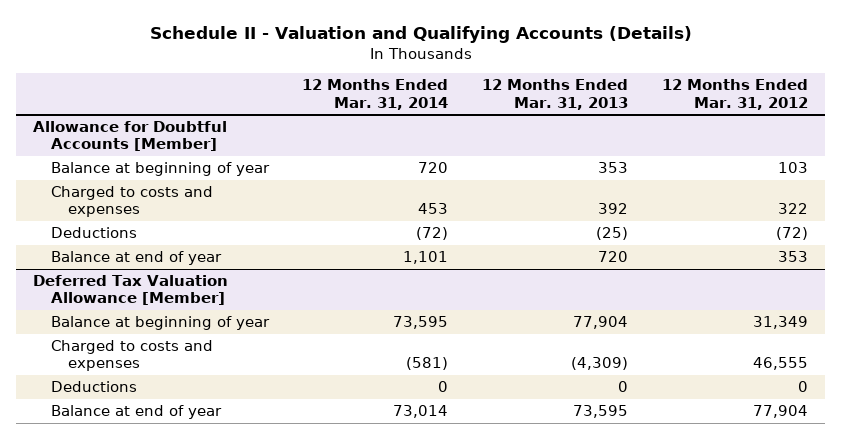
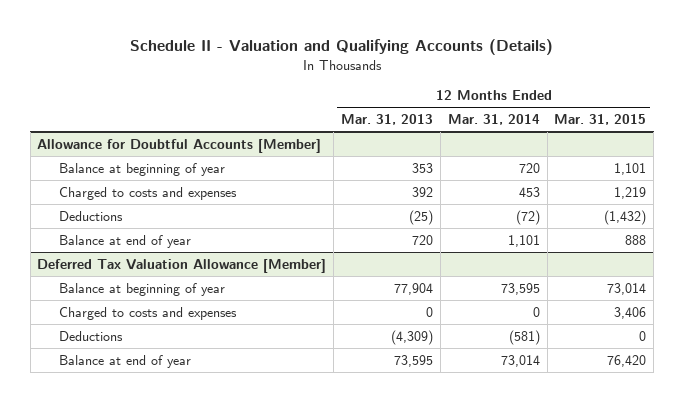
[662,79,809,110] 12 Months Ended Mar. 31, 2012 -> none
none -> [554,114,647,126] Mar. 31, 2015
[406,357,449,371] (581) -> [532,306,540,317] 0
[571,357,629,371] (4,309) -> [426,306,434,317] 0
[438,381,449,393] 0 -> [508,329,540,345] (581)
[618,381,629,393] 0 -> [391,329,434,345] (4,309)

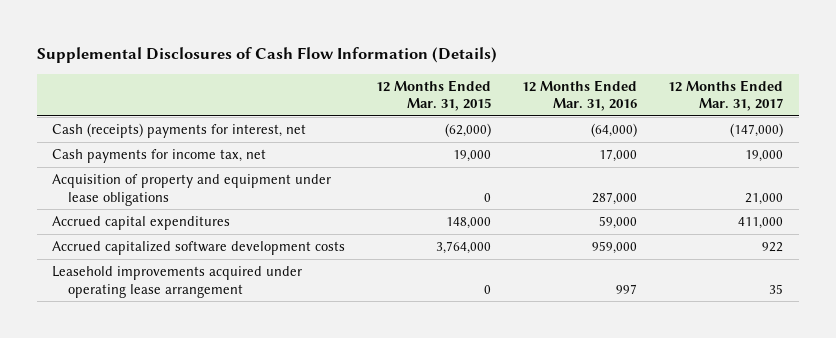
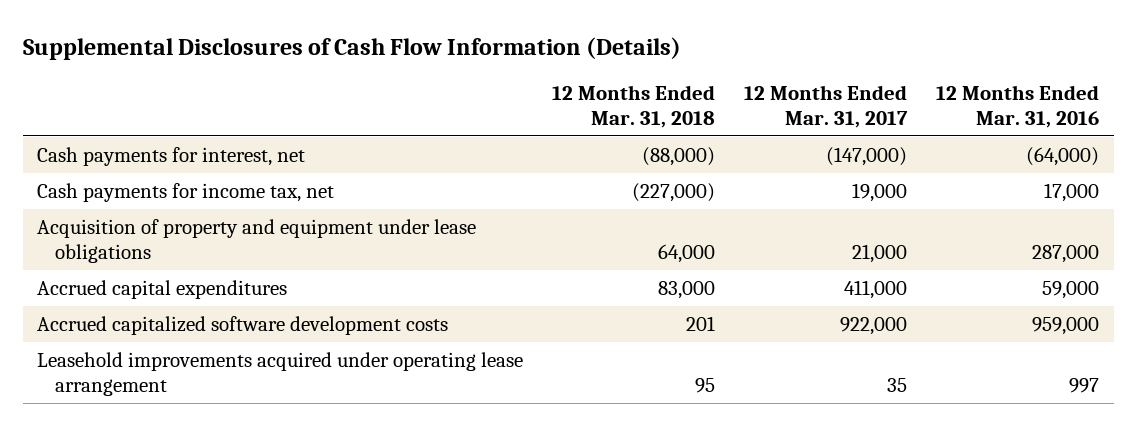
[376,79,492,112] 12 Months Ended Mar. 31, 2015 -> none
none -> [552,84,716,128] 12 Months Ended Mar. 31, 2018
[52,123,307,139] Cash (receipts) payments for interest, net -> [37,146,306,166] Cash payments for interest, net
[762,242,784,253] 922 -> [840,316,908,335] 922,000

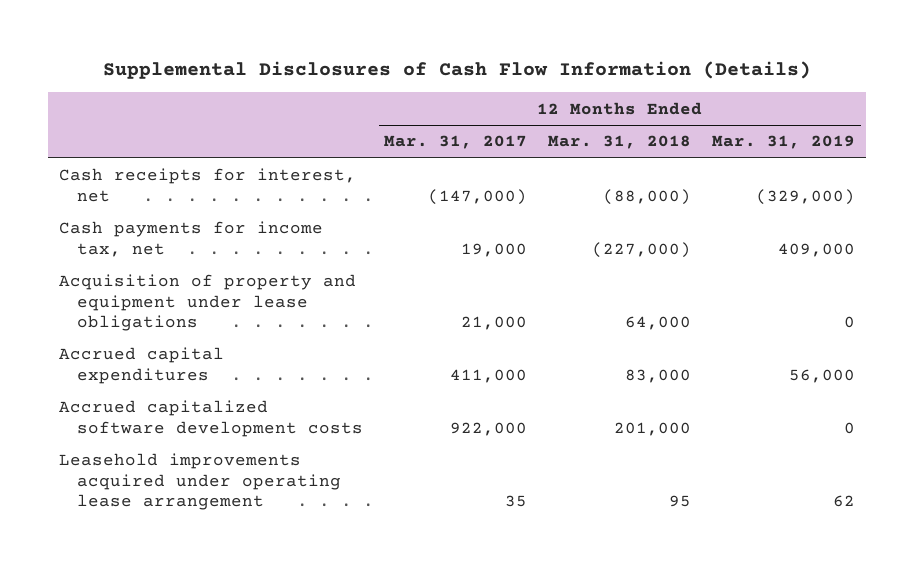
[936,84,1100,128] 12 Months Ended Mar. 31, 2016 -> none
none -> [712,135,856,150] Mar. 31, 2019
[37,146,306,166] Cash payments for interest, net -> [58,168,356,202] Cash receipts for interest, net
[686,315,716,331] 201 -> [614,421,692,436] 201,000

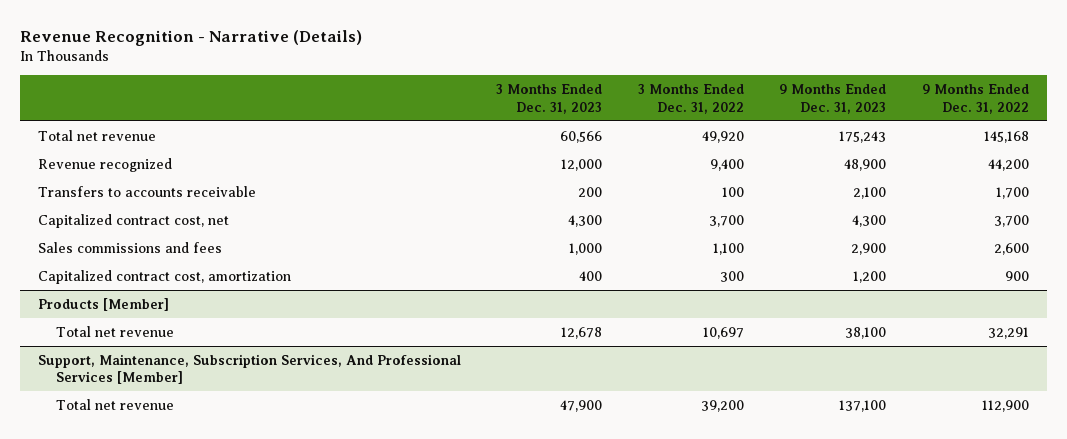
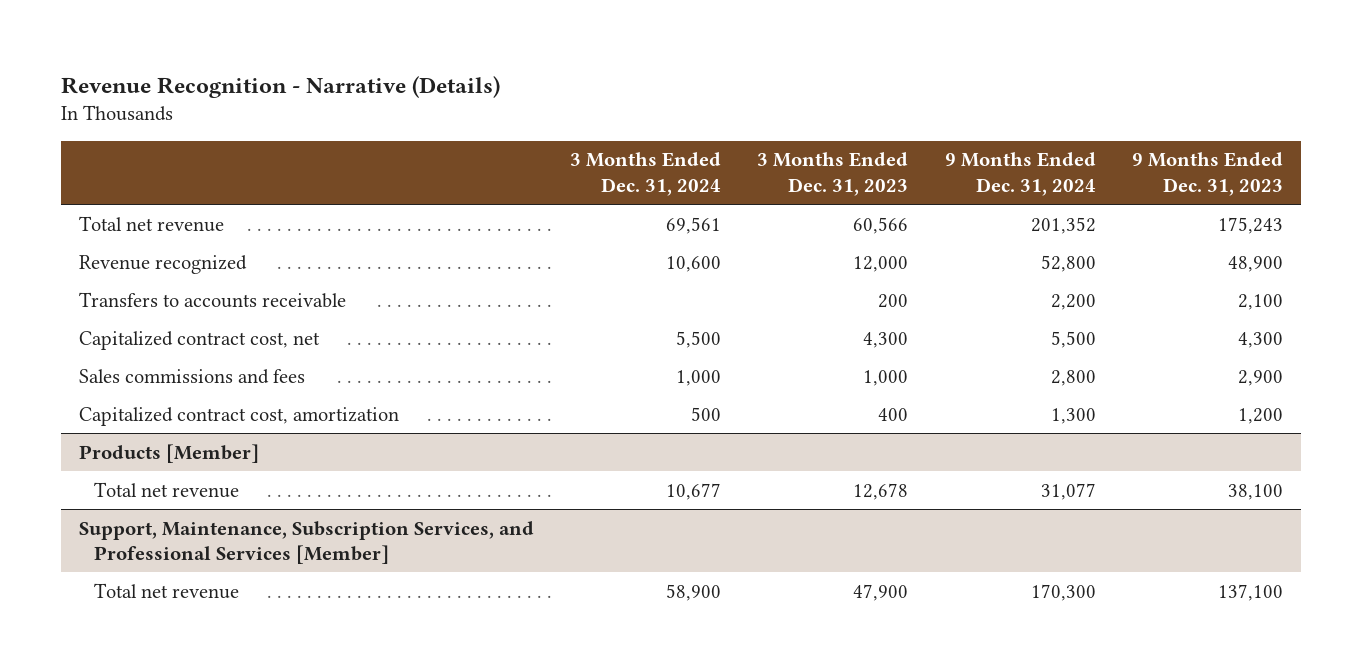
[637,84,744,114] 3 Months Ended Dec. 31, 2022 -> none
[921,84,1029,114] 9 Months Ended Dec. 31, 2022 -> none
none -> [570,152,722,196] 3 Months Ended Dec. 31, 2024
none -> [944,152,1096,196] 9 Months Ended Dec. 31, 2024
[37,353,461,385] Support, Maintenance, Subscription Services, And Professional Services [Member] -> [78,520,534,564] Support, Maintenance, Subscription Services, and Professional Services [Member]

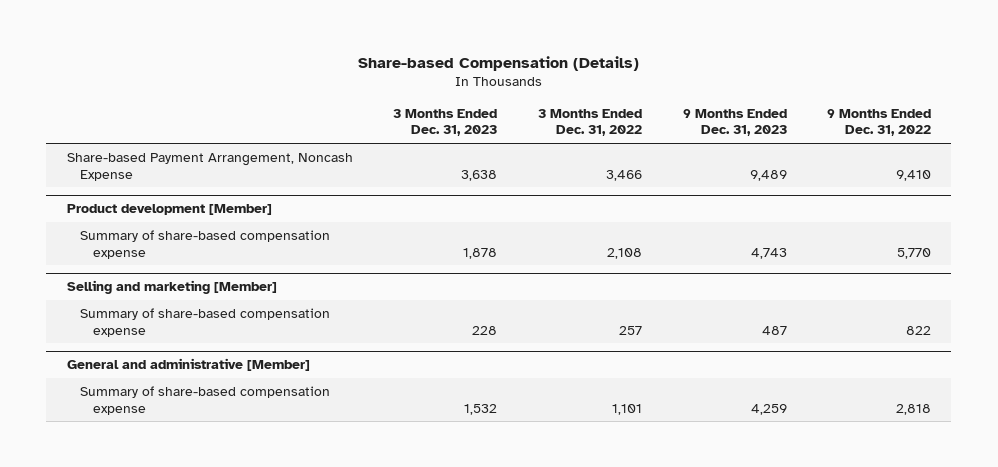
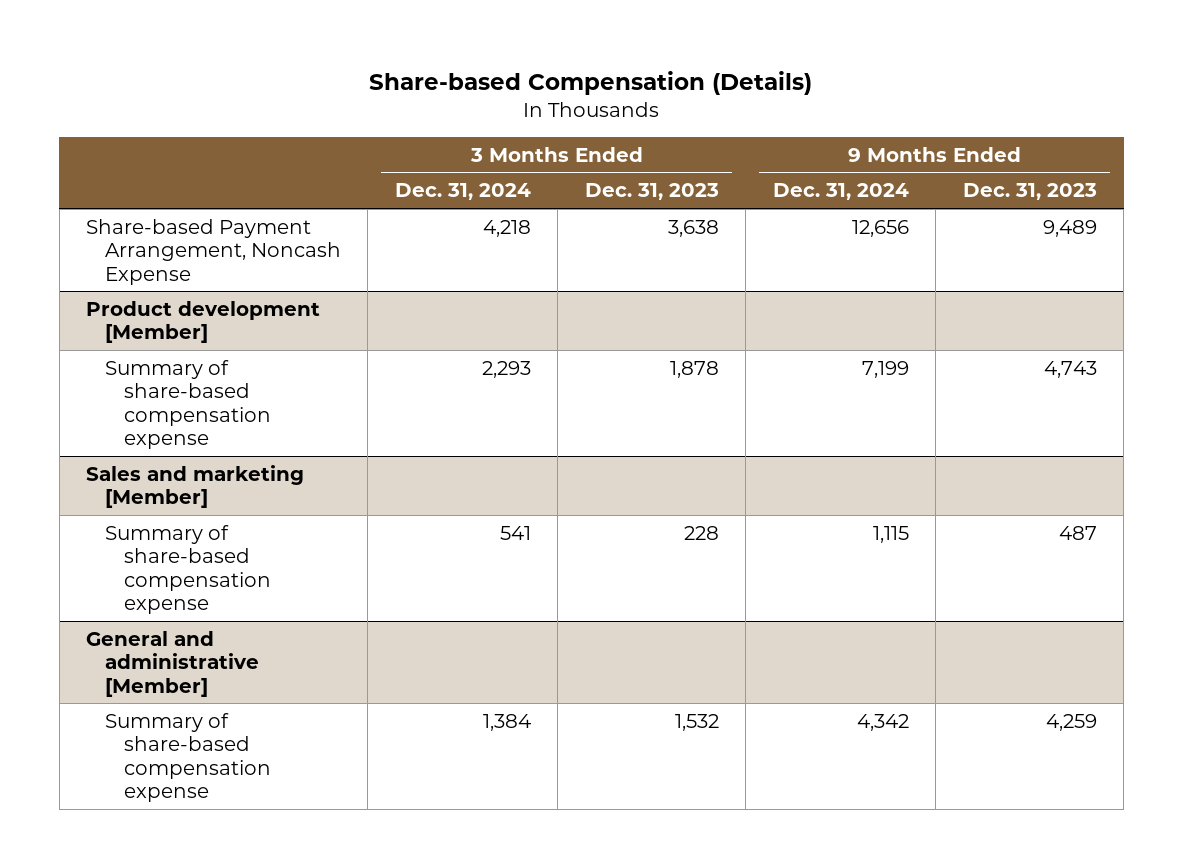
[537,109,642,137] 3 Months Ended Dec. 31, 2022 -> none
[827,109,932,137] 9 Months Ended Dec. 31, 2022 -> none
none -> [394,183,531,201] Dec. 31, 2024
none -> [772,183,909,201] Dec. 31, 2024
[66,280,277,295] Selling and marketing [Member] -> [86,464,305,509] Sales and marketing [Member]

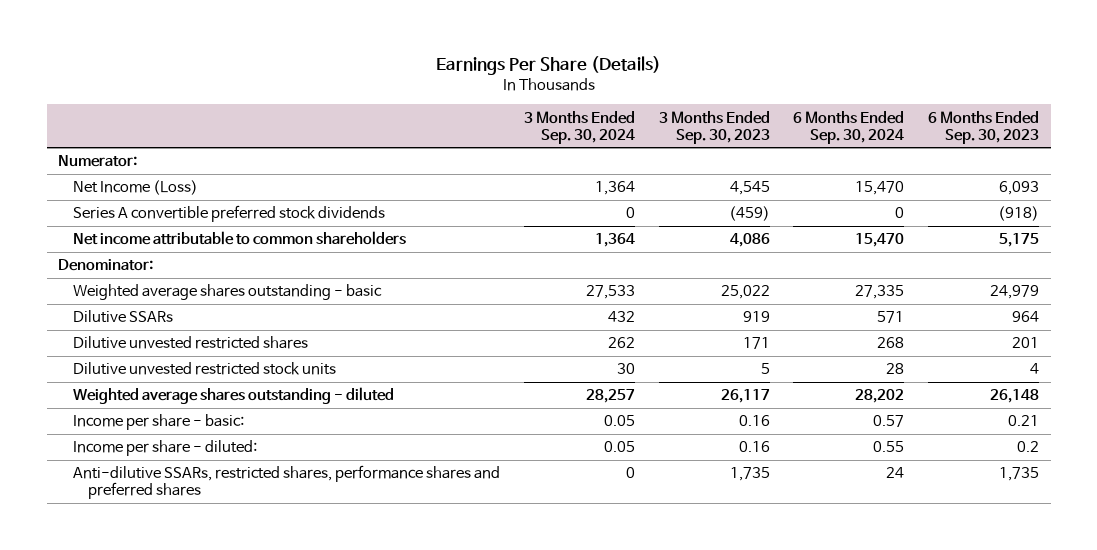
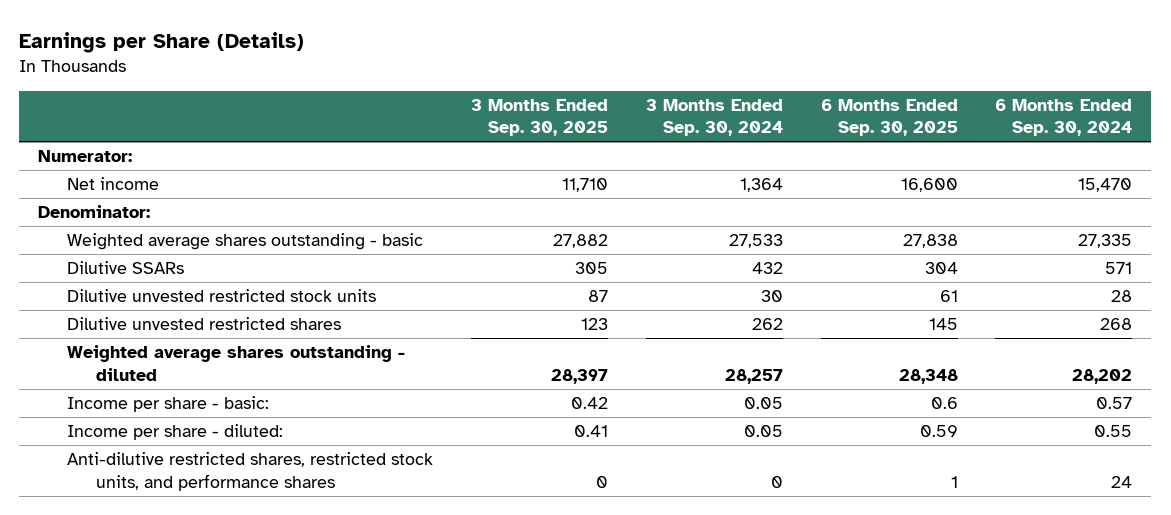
[435,55,661,75] Earnings Per Share (Details) -> [19,31,305,53] Earnings per Share (Details)
[658,110,770,144] 3 Months Ended Sep. 30, 2023 -> none
[927,110,1039,144] 6 Months Ended Sep. 30, 2023 -> none
none -> [471,98,609,137] 3 Months Ended Sep. 30, 2025
none -> [820,98,958,137] 6 Months Ended Sep. 30, 2025
[73,205,386,223] Series A convertible preferred stock dividends -> none
[73,231,407,246] Net income attributable to common shareholders -> none
[73,180,199,196] Net Income (Loss) -> [67,177,160,191] Net income
[73,336,309,350] Dilutive unvested restricted shares -> [67,317,342,331] Dilutive unvested restricted shares
[73,465,501,500] Anti-dilutive SSARs, restricted shares, performance shares and preferred shares -> [67,452,434,491] Anti-dilutive restricted shares, restricted stock units, and performance shares

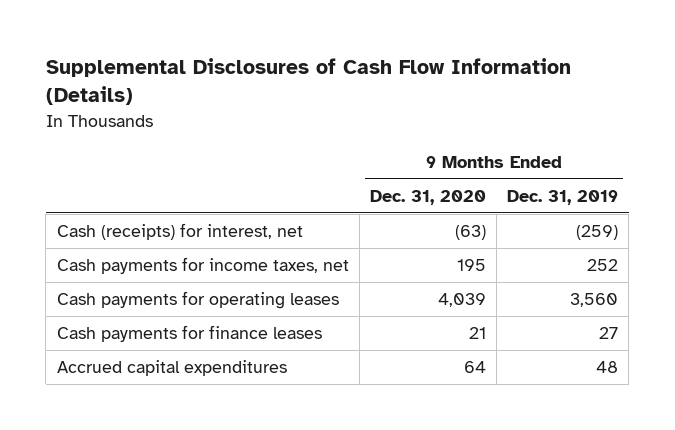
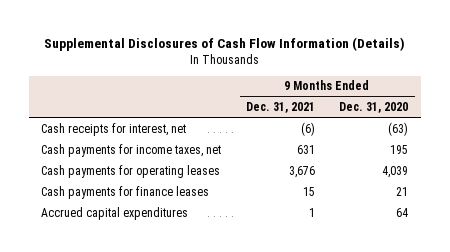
[507,189,619,205] Dec. 31, 2019 -> none
none -> [245,102,315,114] Dec. 31, 2021
[56,223,303,241] Cash (receipts) for interest, net -> [41,122,187,136] Cash receipts for interest, net

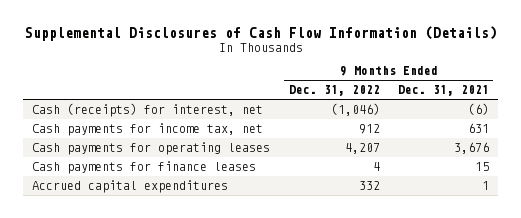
[339,102,409,114] Dec. 31, 2020 -> none
none -> [288,85,380,97] Dec. 31, 2022
[41,122,187,136] Cash receipts for interest, net -> [32,103,264,118] Cash (receipts) for interest, net
[41,143,222,157] Cash payments for income taxes, net -> [32,123,264,137] Cash payments for income tax, net

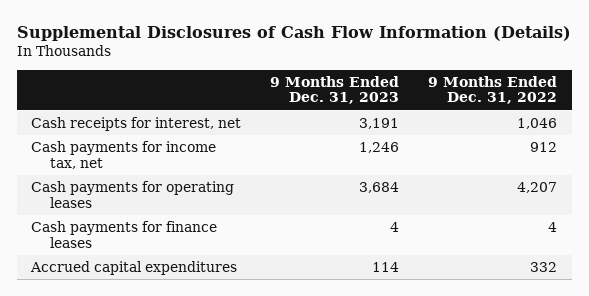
[397,85,489,97] Dec. 31, 2021 -> none
none -> [270,75,400,105] 9 Months Ended Dec. 31, 2023
[32,103,264,118] Cash (receipts) for interest, net -> [31,117,242,132] Cash receipts for interest, net
[330,103,380,117] (1,046) -> [517,118,558,130] 1,046

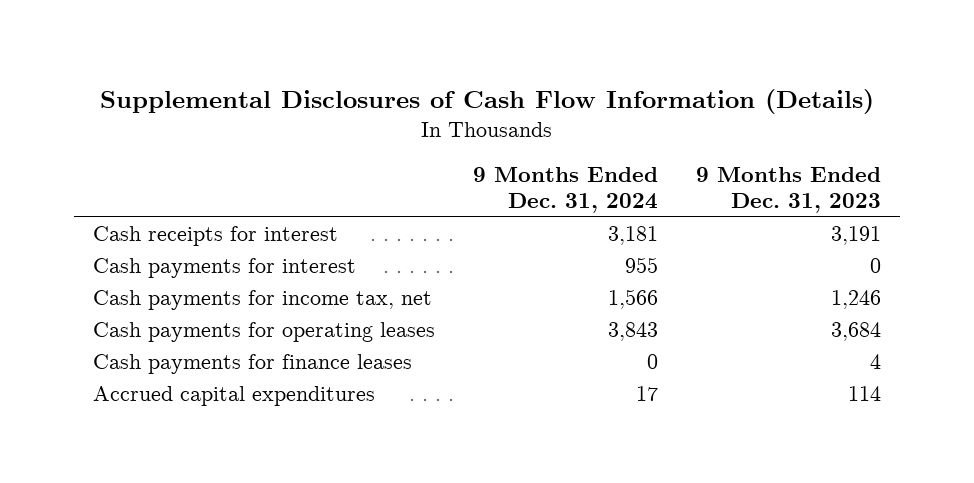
[428,75,558,105] 9 Months Ended Dec. 31, 2022 -> none
none -> [472,167,658,213] 9 Months Ended Dec. 31, 2024
[31,117,242,132] Cash receipts for interest, net -> [92,225,338,246] Cash receipts for interest
none -> [92,257,356,278] Cash payments for interest

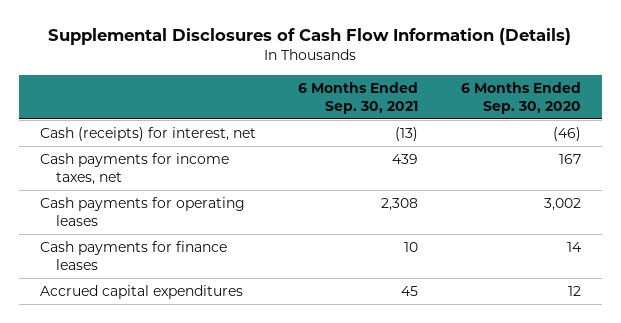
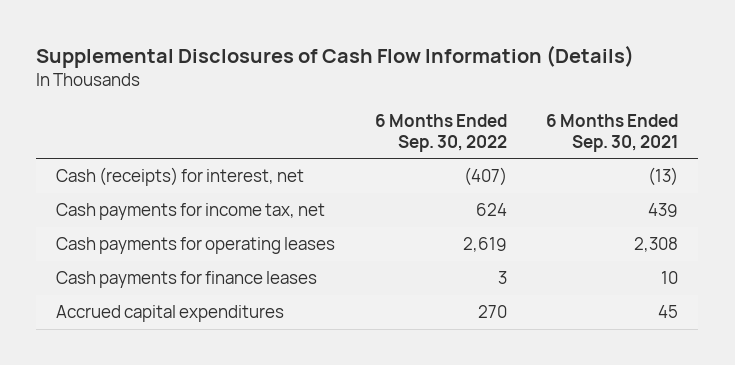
[460,81,581,114] 6 Months Ended Sep. 30, 2020 -> none
none -> [374,113,507,152] 6 Months Ended Sep. 30, 2022
[40,152,230,186] Cash payments for income taxes, net -> [56,203,326,221] Cash payments for income tax, net

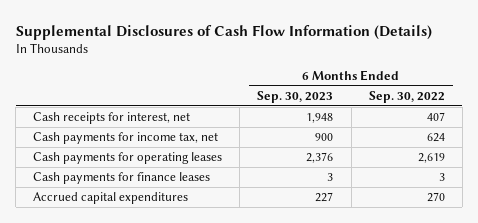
[546,113,679,152] 6 Months Ended Sep. 30, 2021 -> none
none -> [257,91,334,104] Sep. 30, 2023
[56,167,305,187] Cash (receipts) for interest, net -> [33,112,191,125] Cash receipts for interest, net
[463,167,507,187] (407) -> [426,112,445,122] 407

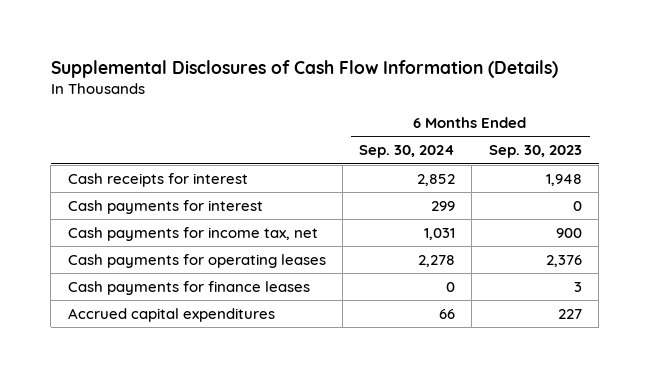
[368,91,445,104] Sep. 30, 2022 -> none
none -> [359,145,456,159] Sep. 30, 2024
[33,112,191,125] Cash receipts for interest, net -> [67,172,248,187] Cash receipts for interest
none -> [67,199,263,214] Cash payments for interest

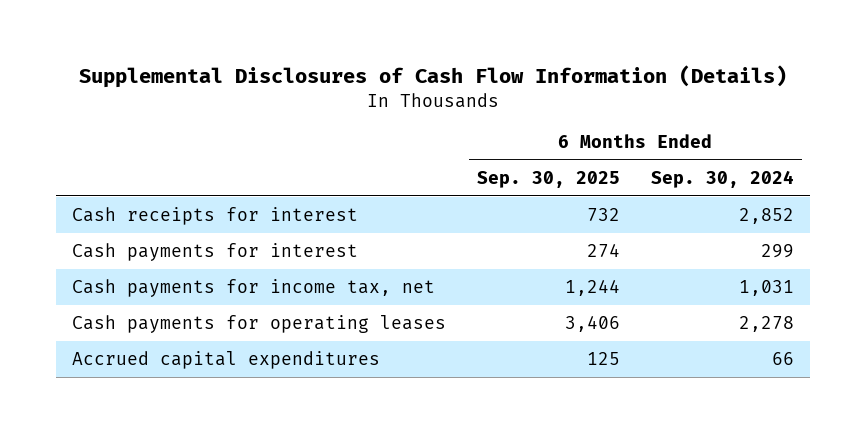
[488,145,582,159] Sep. 30, 2023 -> none
none -> [476,170,620,188] Sep. 30, 2025
[67,280,310,295] Cash payments for finance leases -> none

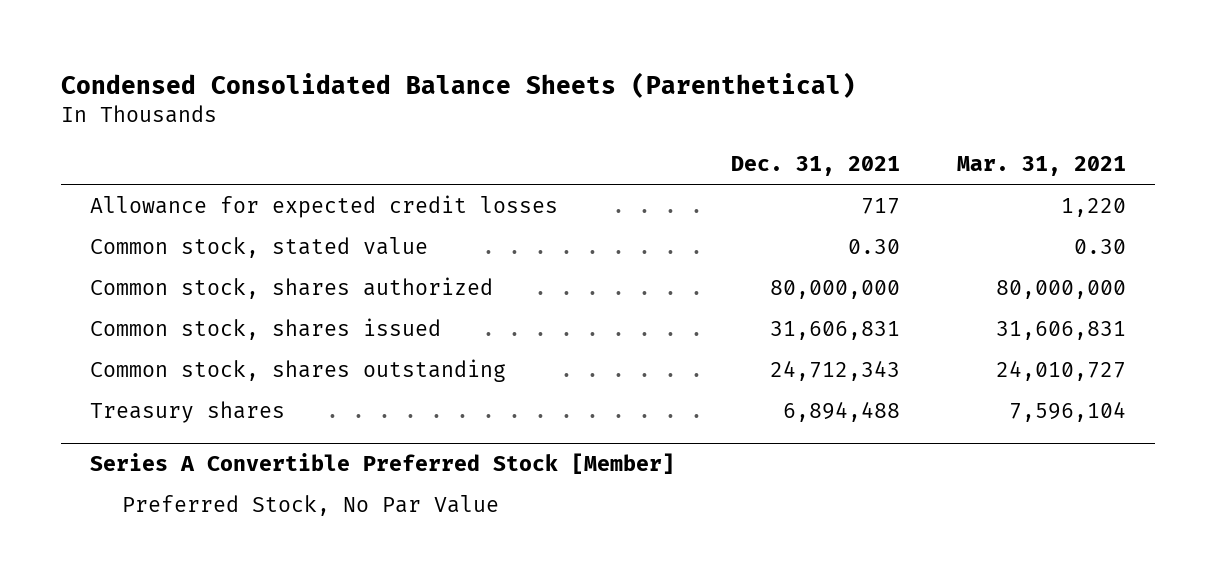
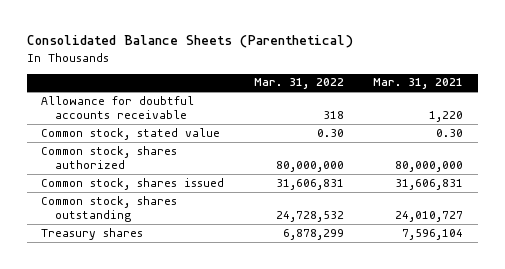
[61,71,857,98] Condensed Consolidated Balance Sheets (Parenthetical) -> [26,35,353,49] Consolidated Balance Sheets (Parenthetical)
[731,155,901,176] Dec. 31, 2021 -> none
none -> [253,78,344,90] Mar. 31, 2022
[89,194,558,218] Allowance for expected credit losses -> [41,95,195,120] Allowance for doubtful accounts receivable
[89,453,675,475] Series A Convertible Preferred Stock [Member] -> none
[121,494,499,516] Preferred Stock, No Par Value -> none

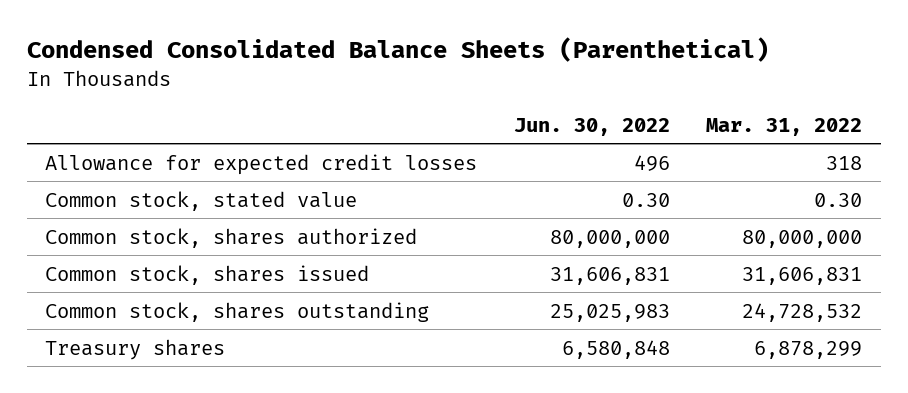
[26,35,353,49] Consolidated Balance Sheets (Parenthetical) -> [26,37,769,63] Condensed Consolidated Balance Sheets (Parenthetical)
[373,78,464,90] Mar. 31, 2021 -> none
none -> [513,117,670,136] Jun. 30, 2022
[41,95,195,120] Allowance for doubtful accounts receivable -> [45,153,478,175] Allowance for expected credit losses

